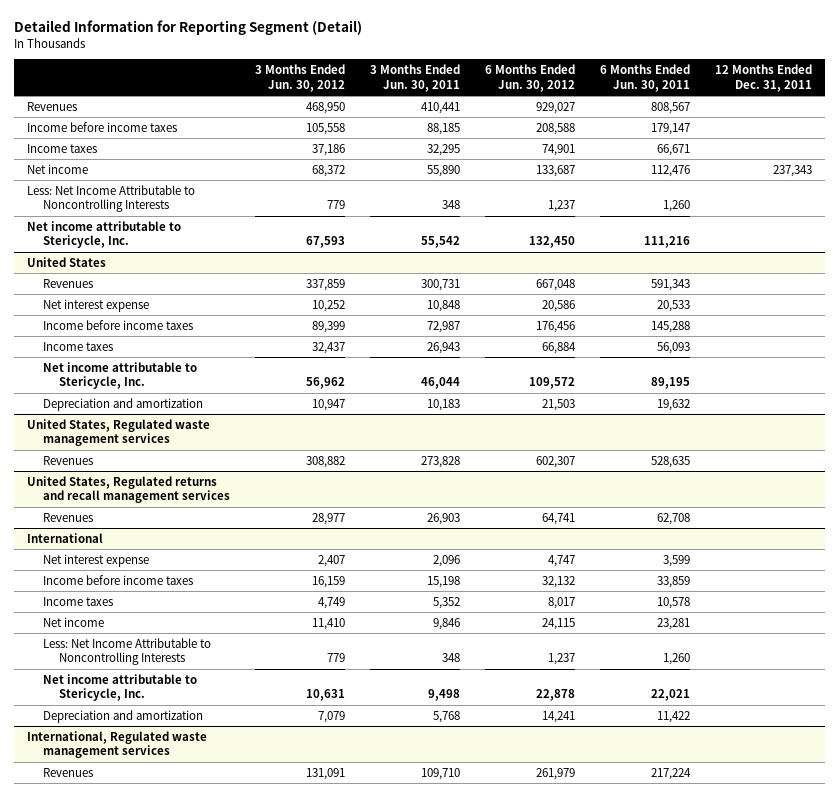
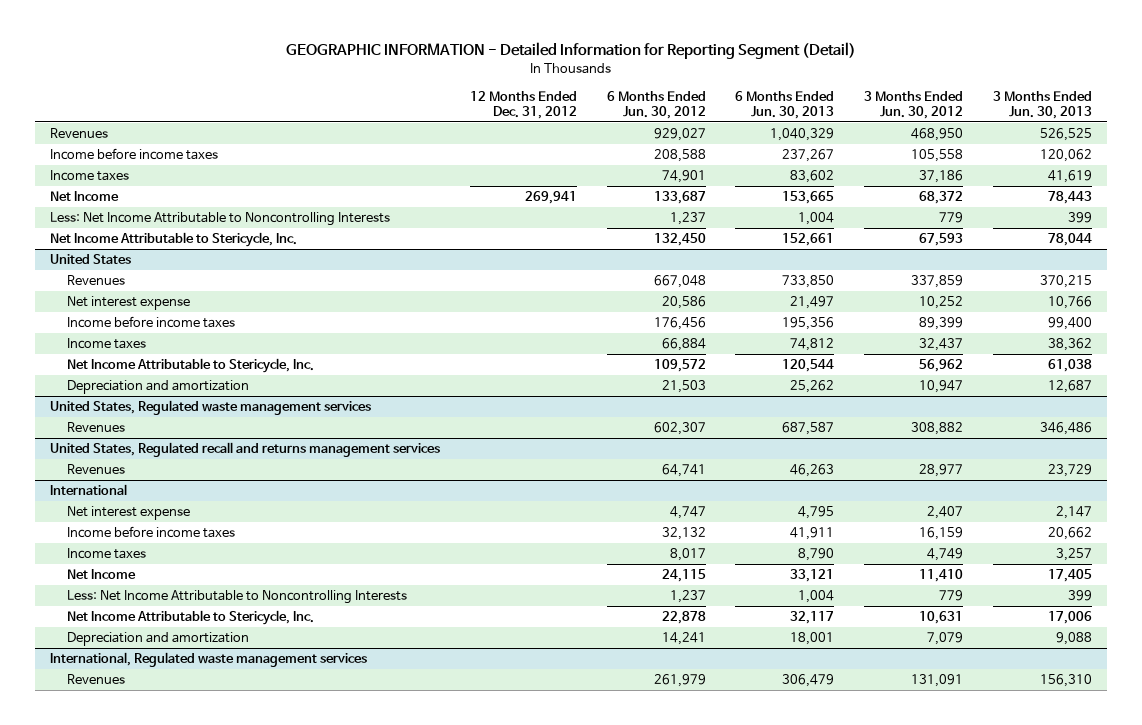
[14,20,363,36] Detailed Information for Reporting Segment (Detail) -> [285,42,856,60] GEOGRAPHIC INFORMATION - Detailed Information for Reporting Segment (Detail)
[369,64,460,92] 3 Months Ended Jun. 30, 2011 -> none
[599,64,690,92] 6 Months Ended Jun. 30, 2011 -> none
[715,64,813,92] 12 Months Ended Dec. 31, 2011 -> none
none -> [469,90,577,119] 12 Months Ended Dec. 31, 2012
none -> [735,90,835,119] 6 Months Ended Jun. 30, 2013
none -> [992,90,1092,119] 3 Months Ended Jun. 30, 2013
[26,163,88,174] Net income -> [50,191,120,202] Net Income
[26,220,181,249] Net income attributable to Stericycle, Inc. -> [50,232,298,248] Net Income Attributable to Stericycle, Inc.
[42,361,197,390] Net income attributable to Stericycle, Inc. -> [67,358,315,374] Net Income Attributable to Stericycle, Inc.
[26,475,230,504] United States, Regulated returns and recall management services -> [50,442,441,458] United States, Regulated recall and returns management services
[42,616,104,627] Net income -> [67,569,137,580] Net Income
[42,673,197,702] Net income attributable to Stericycle, Inc. -> [67,610,315,626] Net Income Attributable to Stericycle, Inc.

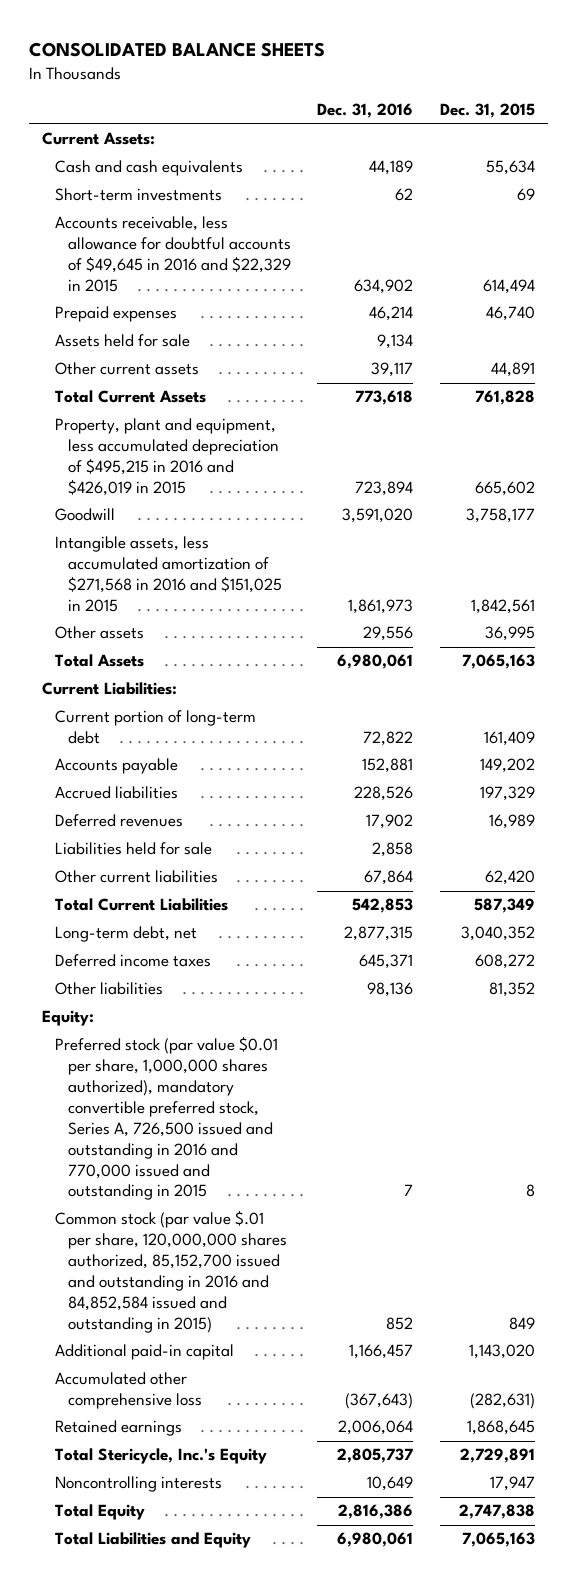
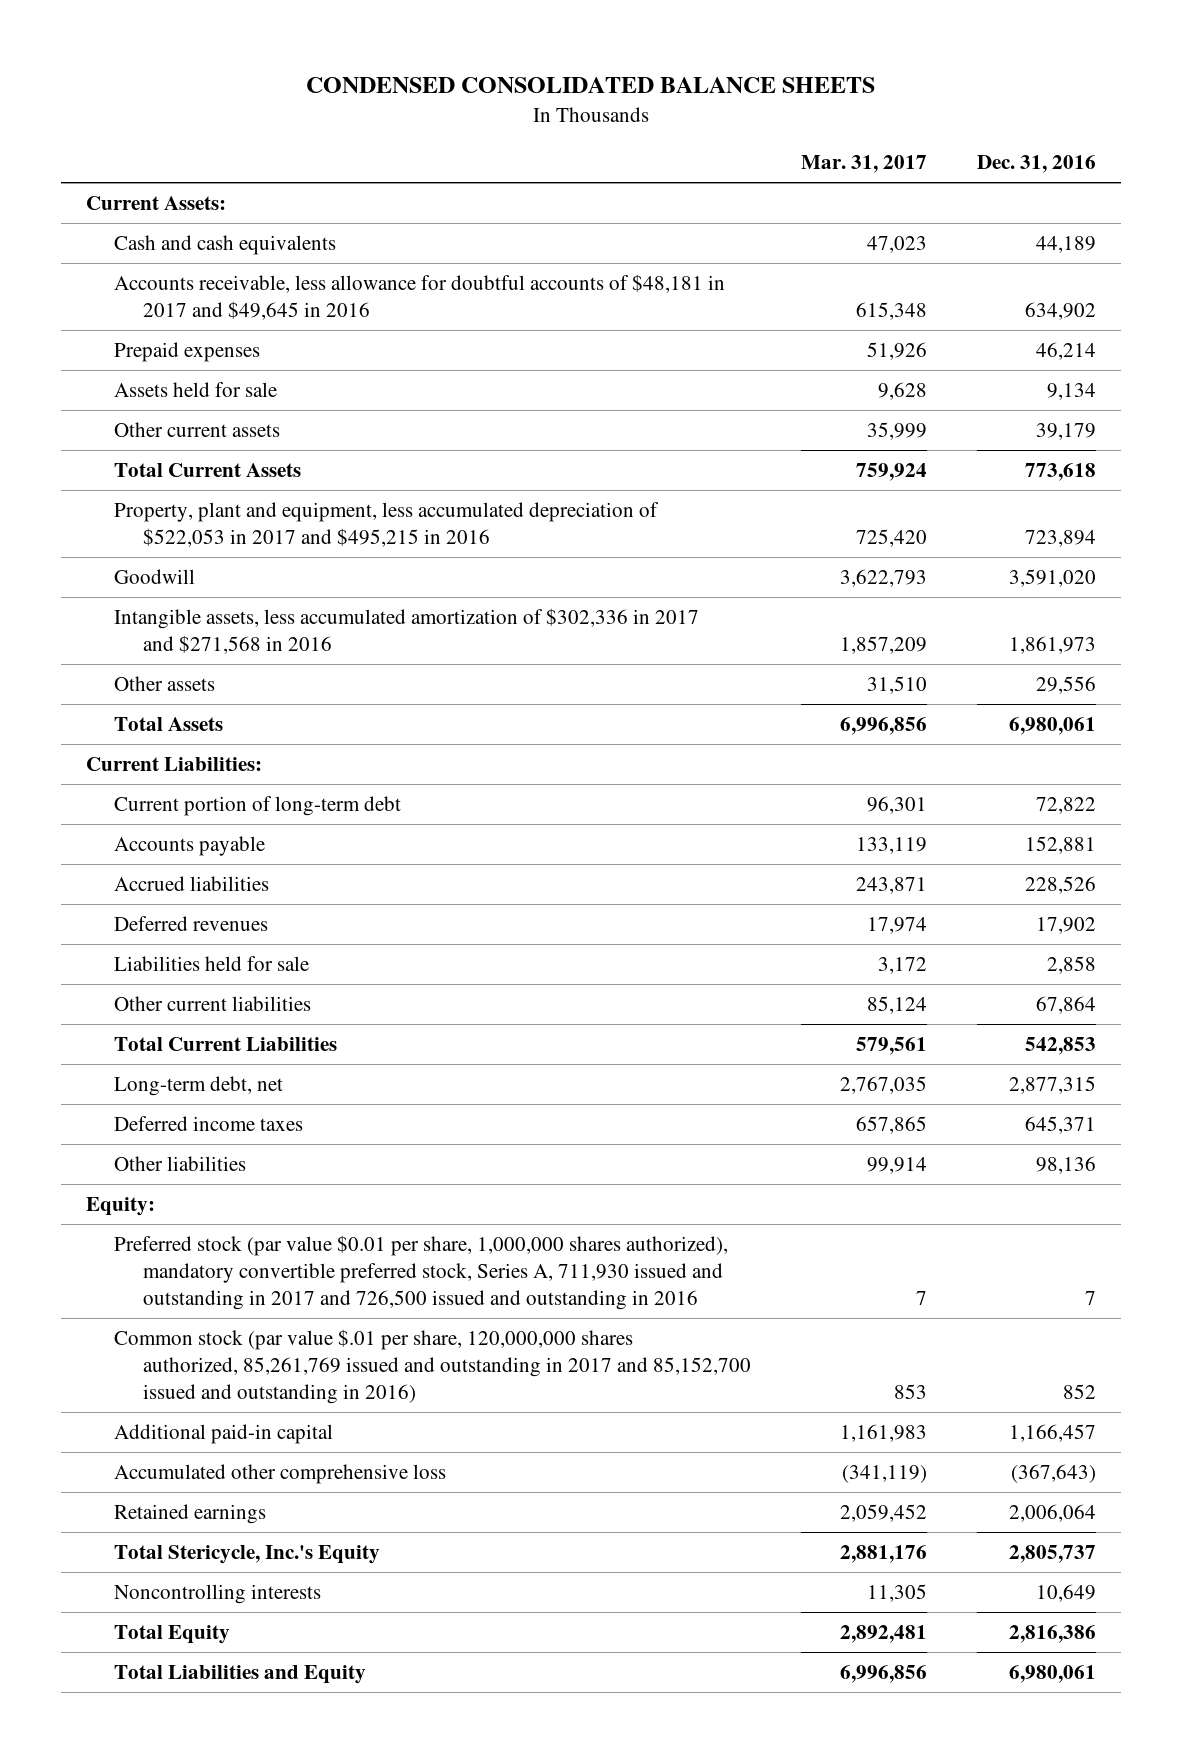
[28,41,325,57] CONSOLIDATED BALANCE SHEETS -> [306,77,876,94] CONDENSED CONSOLIDATED BALANCE SHEETS
[440,103,536,119] Dec. 31, 2015 -> none
none -> [800,155,927,174] Mar. 31, 2017
[55,188,223,202] Short-term investments -> none
[55,216,291,293] Accounts receivable, less allowance for doubtful accounts of $49,645 in 2016 and $22,329 in 2015 -> [114,273,726,320] Accounts receivable, less allowance for doubtful accounts of $48,181 in 2017 and $49,645 in 2016
[371,362,414,378] 39,117 -> [1036,422,1097,440] 39,179
[55,418,279,497] Property, plant and equipment, less accumulated depreciation of $495,215 in 2016 and $426,019 in 2015 -> [114,501,660,547] Property, plant and equipment, less accumulated depreciation of $522,053 in 2017 and $495,215 in 2016
[55,536,282,613] Intangible assets, less accumulated amortization of $271,568 in 2016 and $151,025 in 2015 -> [114,607,700,654] Intangible assets, less accumulated amortization of $302,336 in 2017 and $271,568 in 2016
[55,1036,279,1201] Preferred stock (par value $0.01 per share, 1,000,000 shares authorized), mandatory convertible preferred stock, Series A, 726,500 issued and outstanding in 2016 and 770,000 issued and outstanding in 2015 -> [114,1234,729,1310] Preferred stock (par value $0.01 per share, 1,000,000 shares authorized), mandatory convertible preferred stock, Series A, 711,930 issued and outstanding in 2017 and 726,500 issued and outstanding in 2016
[55,1210,287,1333] Common stock (par value $.01 per share, 120,000,000 shares authorized, 85,152,700 issued and outstanding in 2016 and 84,852,584 issued and outstanding in 2015) -> [114,1328,751,1404] Common stock (par value $.01 per share, 120,000,000 shares authorized, 85,261,769 issued and outstanding in 2017 and 85,152,700 issued and outstanding in 2016)

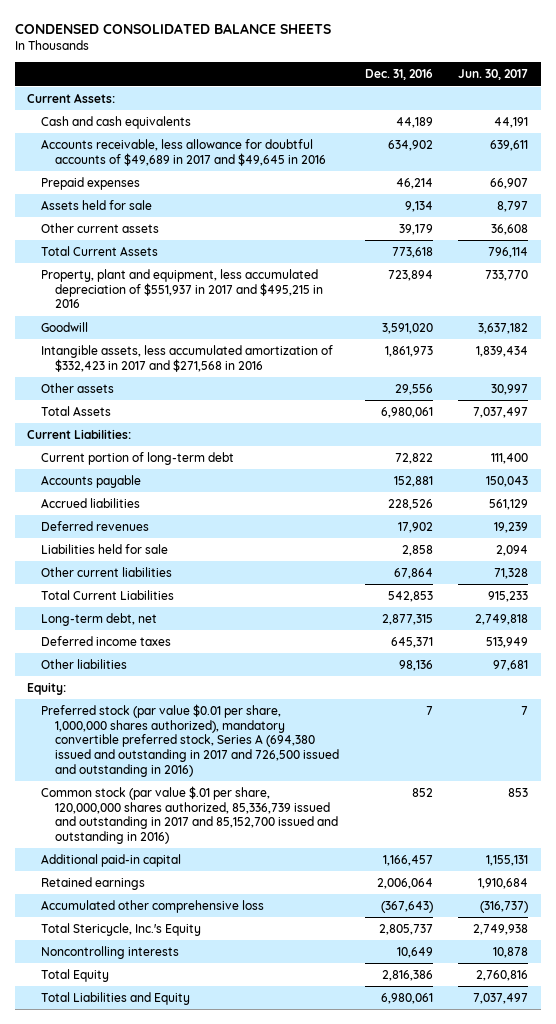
[800,155,927,174] Mar. 31, 2017 -> none
none -> [458,69,529,81] Jun. 30, 2017
[114,273,726,320] Accounts receivable, less allowance for doubtful accounts of $48,181 in 2017 and $49,645 in 2016 -> [41,139,327,166] Accounts receivable, less allowance for doubtful accounts of $49,689 in 2017 and $49,645 in 2016
[114,501,660,547] Property, plant and equipment, less accumulated depreciation of $522,053 in 2017 and $495,215 in 2016 -> [41,269,324,309] Property, plant and equipment, less accumulated depreciation of $551,937 in 2017 and $495,215 in 2016
[114,607,700,654] Intangible assets, less accumulated amortization of $302,336 in 2017 and $271,568 in 2016 -> [41,345,334,372] Intangible assets, less accumulated amortization of $332,423 in 2017 and $271,568 in 2016
[114,1234,729,1310] Preferred stock (par value $0.01 per share, 1,000,000 shares authorized), mandatory convertible preferred stock, Series A, 711,930 issued and outstanding in 2017 and 726,500 issued and outstanding in 2016 -> [41,704,340,777] Preferred stock (par value $0.01 per share, 1,000,000 shares authorized), mandatory convertible preferred stock, Series A (694,380 issued and outstanding in 2017 and 726,500 issued and outstanding in 2016)
[114,1328,751,1404] Common stock (par value $.01 per share, 120,000,000 shares authorized, 85,261,769 issued and outstanding in 2017 and 85,152,700 issued and outstanding in 2016) -> [41,786,339,844] Common stock (par value $.01 per share, 120,000,000 shares authorized, 85,336,739 issued and outstanding in 2017 and 85,152,700 issued and outstanding in 2016)
[114,1463,447,1484] Accumulated other comprehensive loss -> [41,900,265,914] Accumulated other comprehensive loss

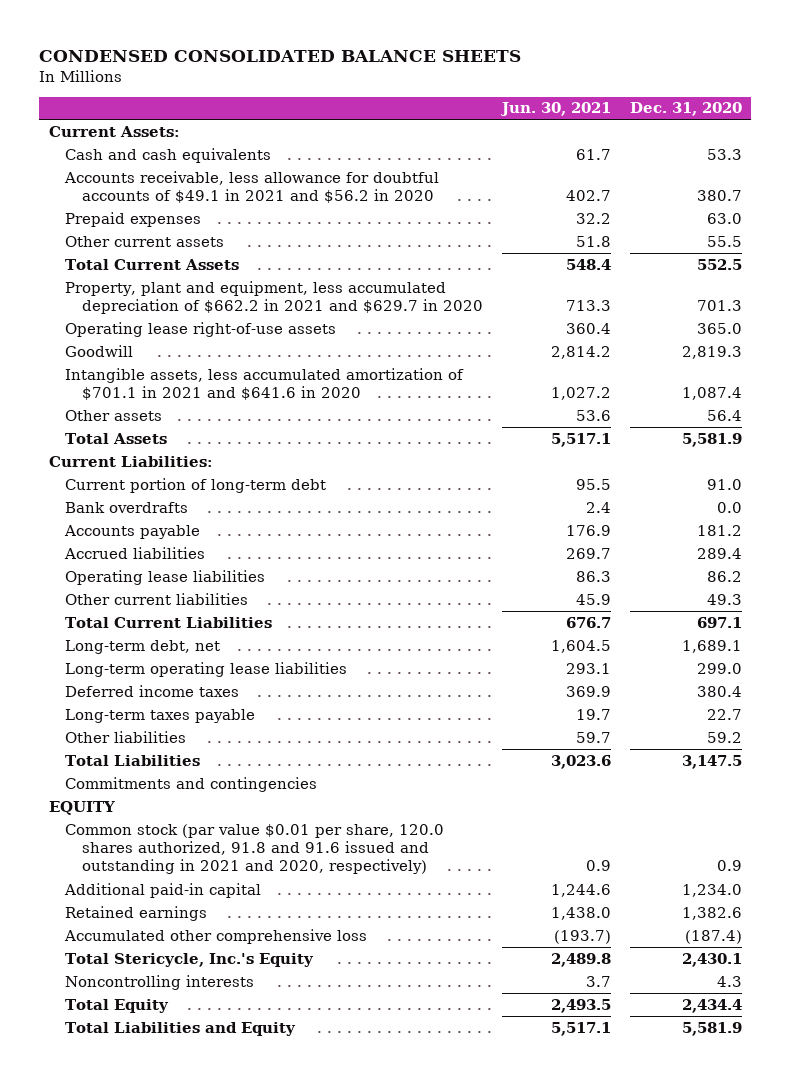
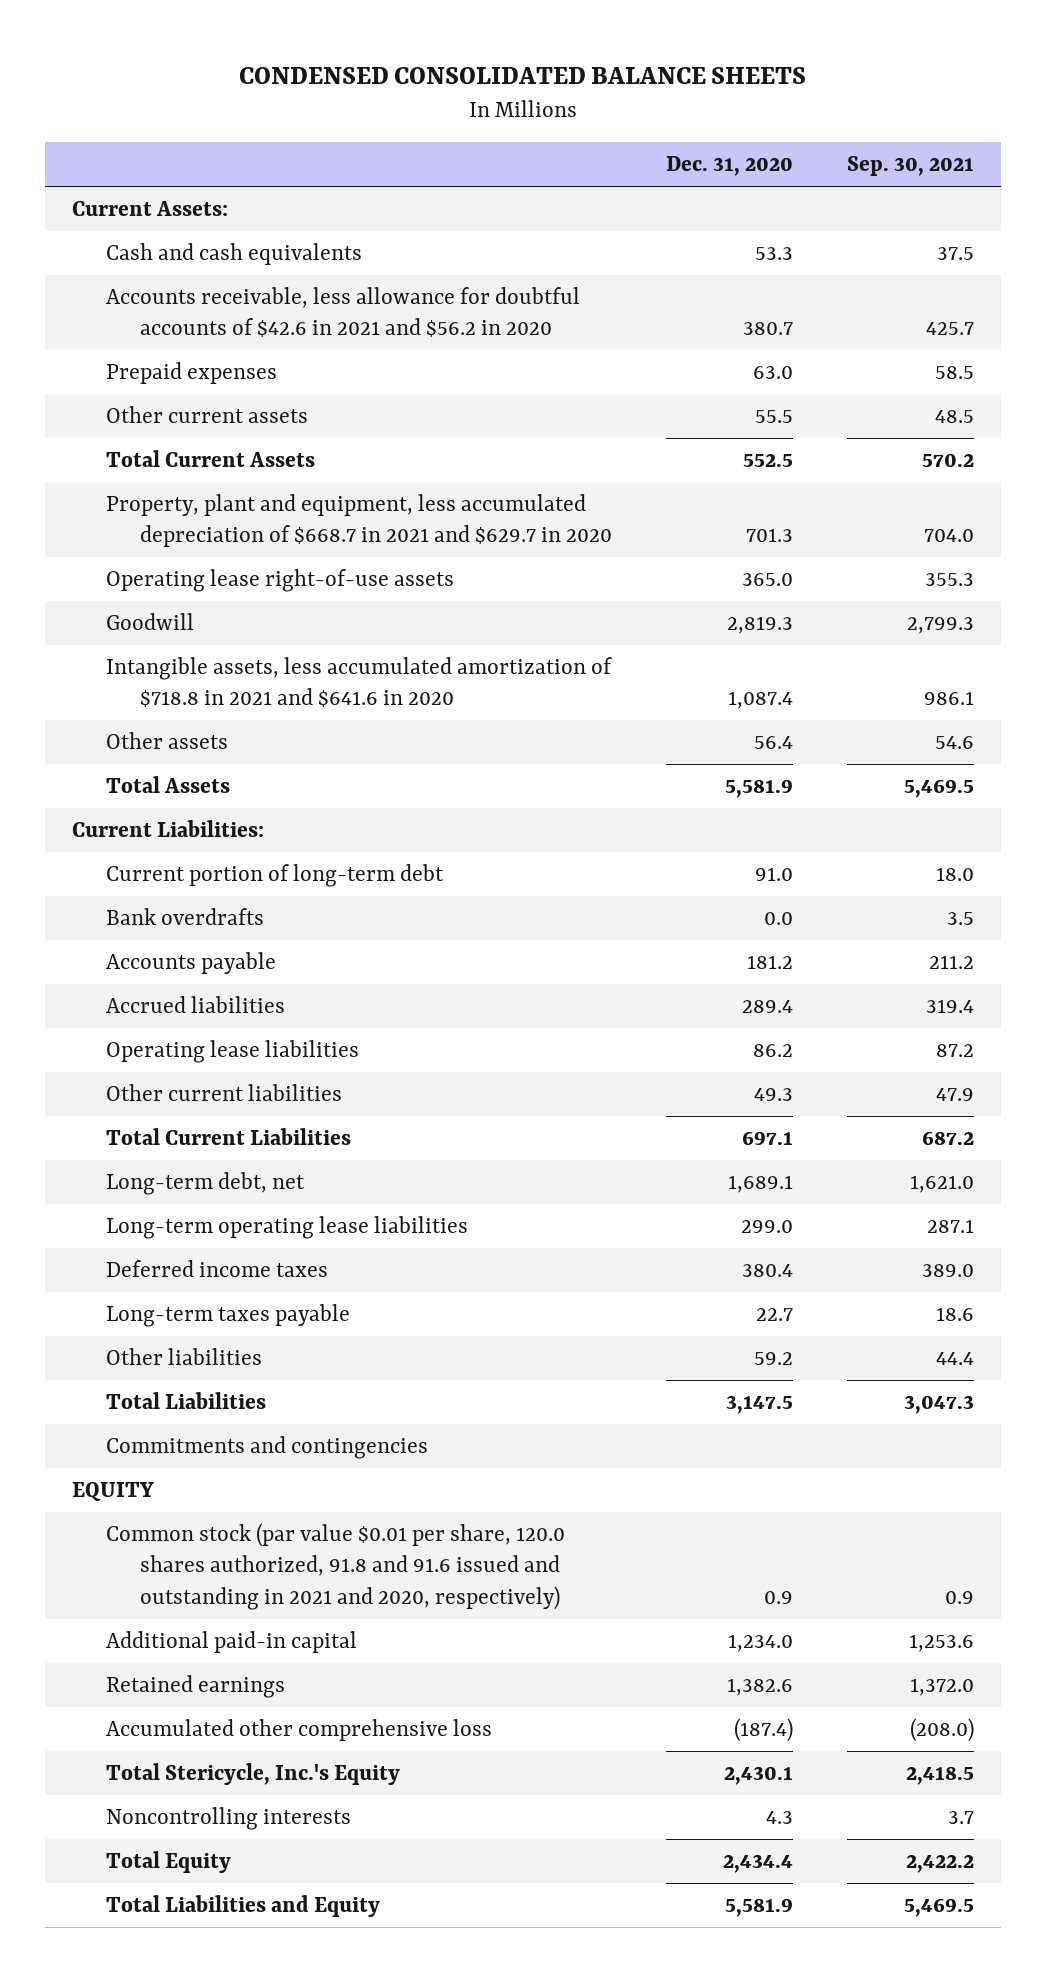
[499,102,611,117] Jun. 30, 2021 -> none
none -> [847,156,975,177] Sep. 30, 2021
[64,170,440,204] Accounts receivable, less allowance for doubtful accounts of $49.1 in 2021 and $56.2 in 2020 -> [105,287,580,338] Accounts receivable, less allowance for doubtful accounts of $42.6 in 2021 and $56.2 in 2020
[65,280,483,315] Property, plant and equipment, less accumulated depreciation of $662.2 in 2021 and $629.7 in 2020 -> [105,494,613,548] Property, plant and equipment, less accumulated depreciation of $668.7 in 2021 and $629.7 in 2020
[65,367,465,401] Intangible assets, less accumulated amortization of $701.1 in 2021 and $641.6 in 2020 -> [105,657,612,708] Intangible assets, less accumulated amortization of $718.8 in 2021 and $641.6 in 2020

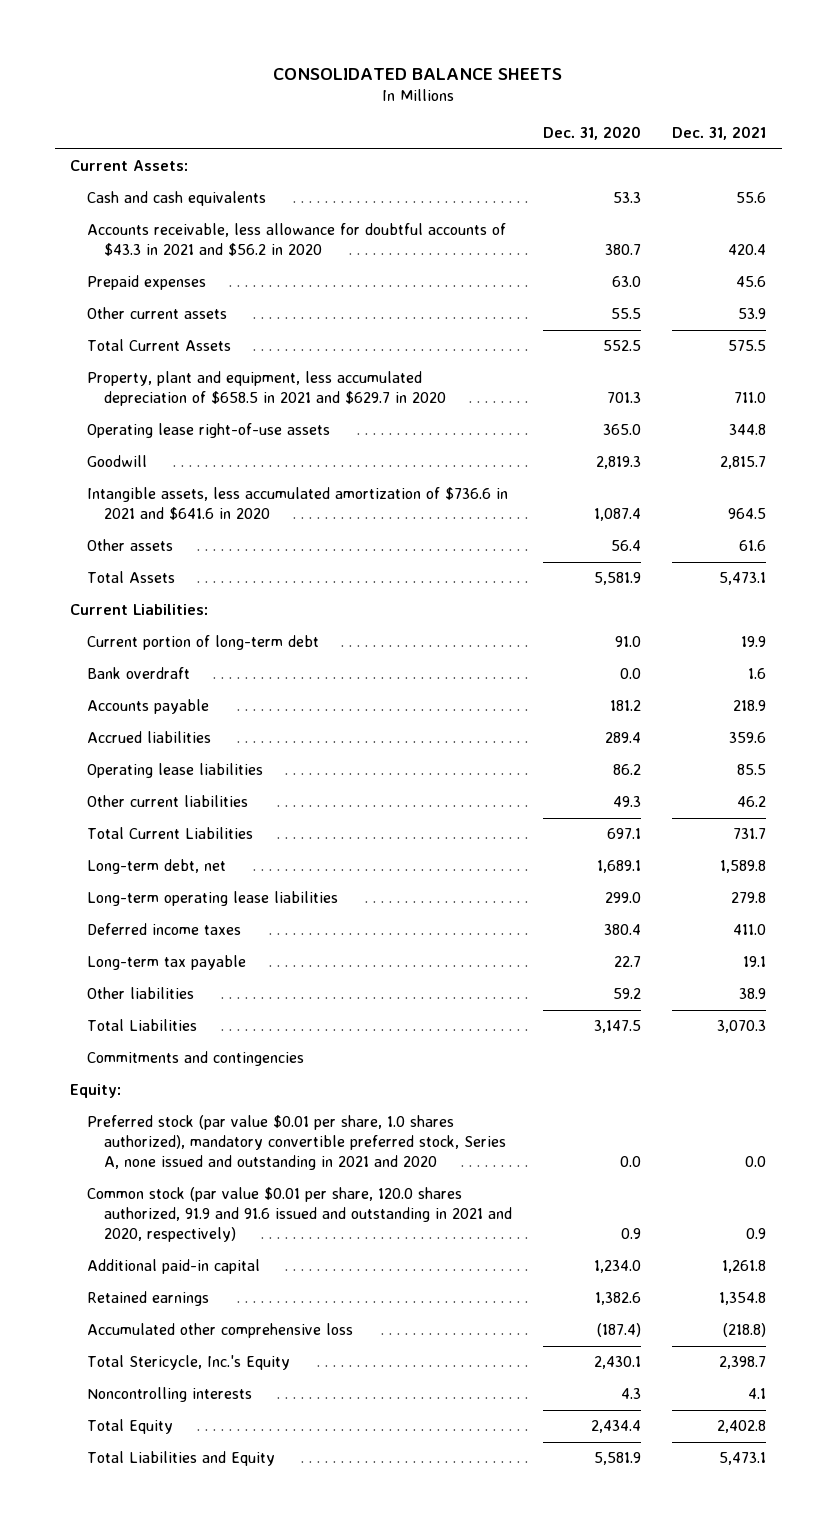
[239,66,807,84] CONDENSED CONSOLIDATED BALANCE SHEETS -> [273,67,563,80] CONSOLIDATED BALANCE SHEETS
[847,156,975,177] Sep. 30, 2021 -> none
none -> [672,126,767,141] Dec. 31, 2021
[105,287,580,338] Accounts receivable, less allowance for doubtful accounts of $42.6 in 2021 and $56.2 in 2020 -> [87,223,507,257] Accounts receivable, less allowance for doubtful accounts of $43.3 in 2021 and $56.2 in 2020
[105,494,613,548] Property, plant and equipment, less accumulated depreciation of $668.7 in 2021 and $629.7 in 2020 -> [87,371,446,407] Property, plant and equipment, less accumulated depreciation of $658.5 in 2021 and $629.7 in 2020
[105,657,612,708] Intangible assets, less accumulated amortization of $718.8 in 2021 and $641.6 in 2020 -> [87,487,509,521] Intangible assets, less accumulated amortization of $736.6 in 2021 and $641.6 in 2020
[105,908,264,926] Bank overdrafts -> [87,667,191,680] Bank overdraft
[105,1304,350,1328] Long-term taxes payable -> [87,955,247,971] Long-term tax payable
[71,1482,154,1502] EQUITY -> [70,1084,122,1099] Equity:
none -> [87,1115,506,1171] Preferred stock (par value $0.01 per share, 1.0 shares authorized), mandatory convertible preferred stock, Series A, none issued and outstanding in 2021 and 2020
[105,1523,565,1610] Common stock (par value $0.01 per share, 120.0 shares authorized, 91.8 and 91.6 issued and outstanding in 2021 and 2020, respectively) -> [87,1187,512,1243] Common stock (par value $0.01 per share, 120.0 shares authorized, 91.9 and 91.6 issued and outstanding in 2021 and 2020, respectively)

